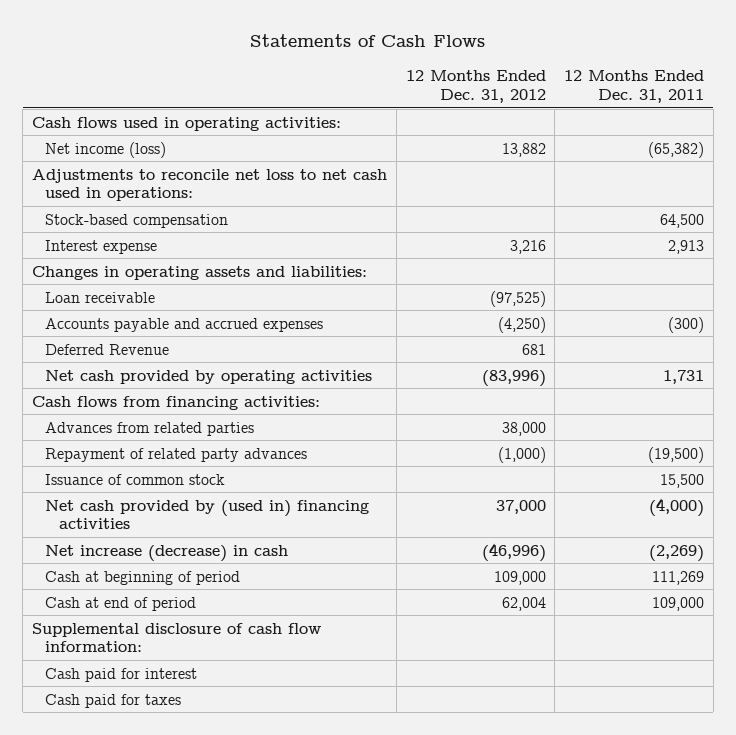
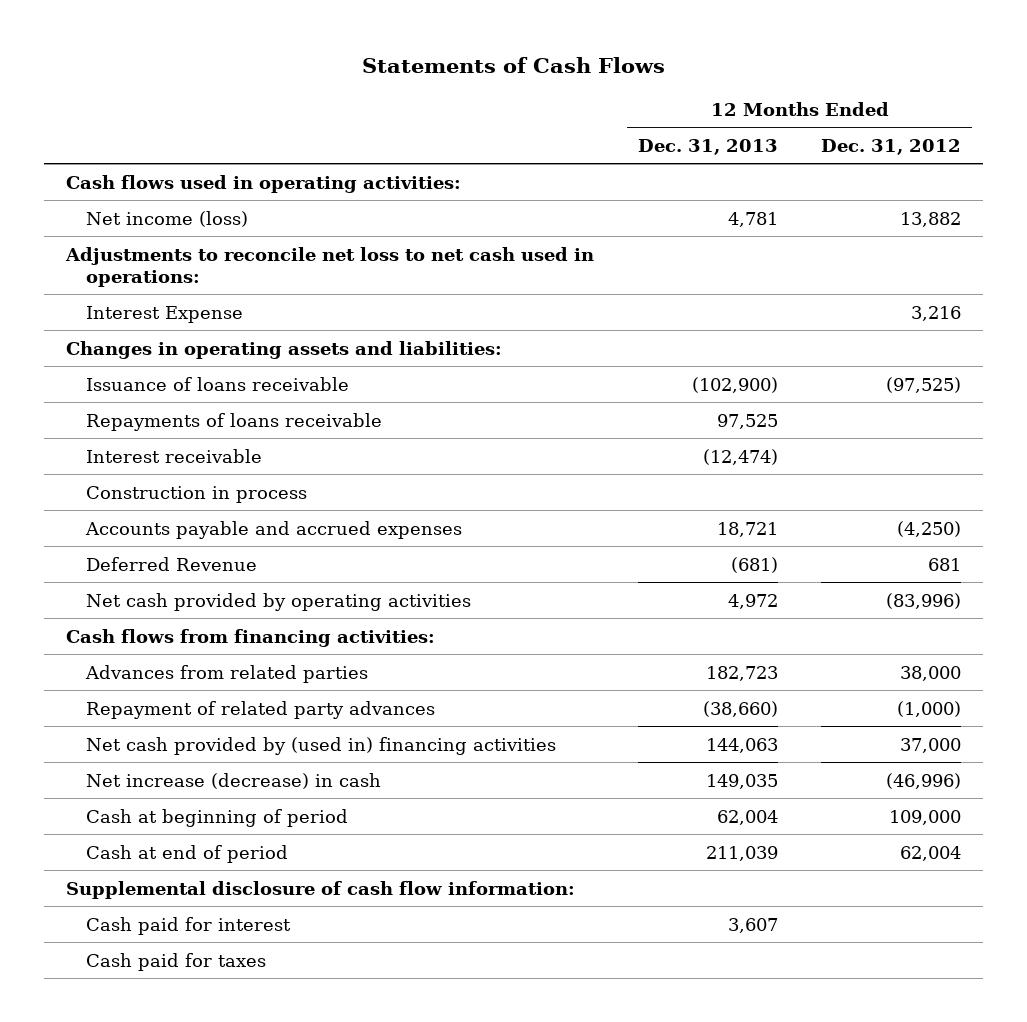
[564,70,705,103] 12 Months Ended Dec. 31, 2011 -> none
none -> [637,138,778,155] Dec. 31, 2013
[45,213,229,228] Stock-based compensation -> none
[45,239,158,254] Interest expense -> [86,305,244,323] Interest Expense
[45,291,156,303] Loan receivable -> [86,376,350,391] Issuance of loans receivable
none -> [86,412,383,431] Repayments of loans receivable
none -> [86,448,263,463] Interest receivable
none -> [86,485,308,503] Construction in process
[45,473,226,485] Issuance of common stock -> none

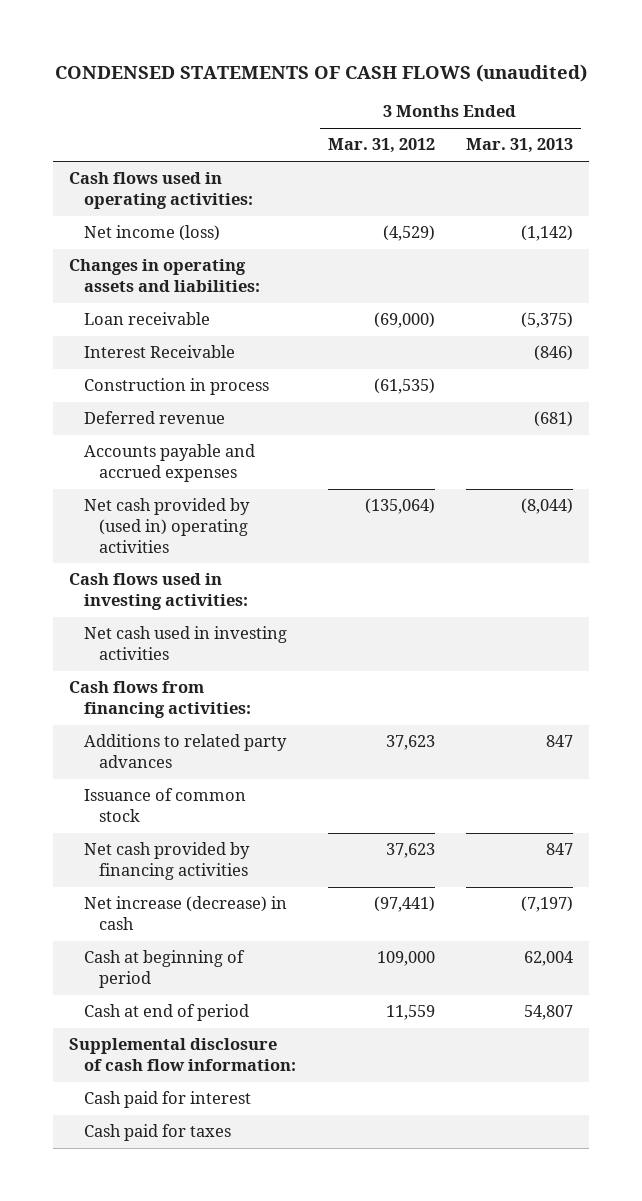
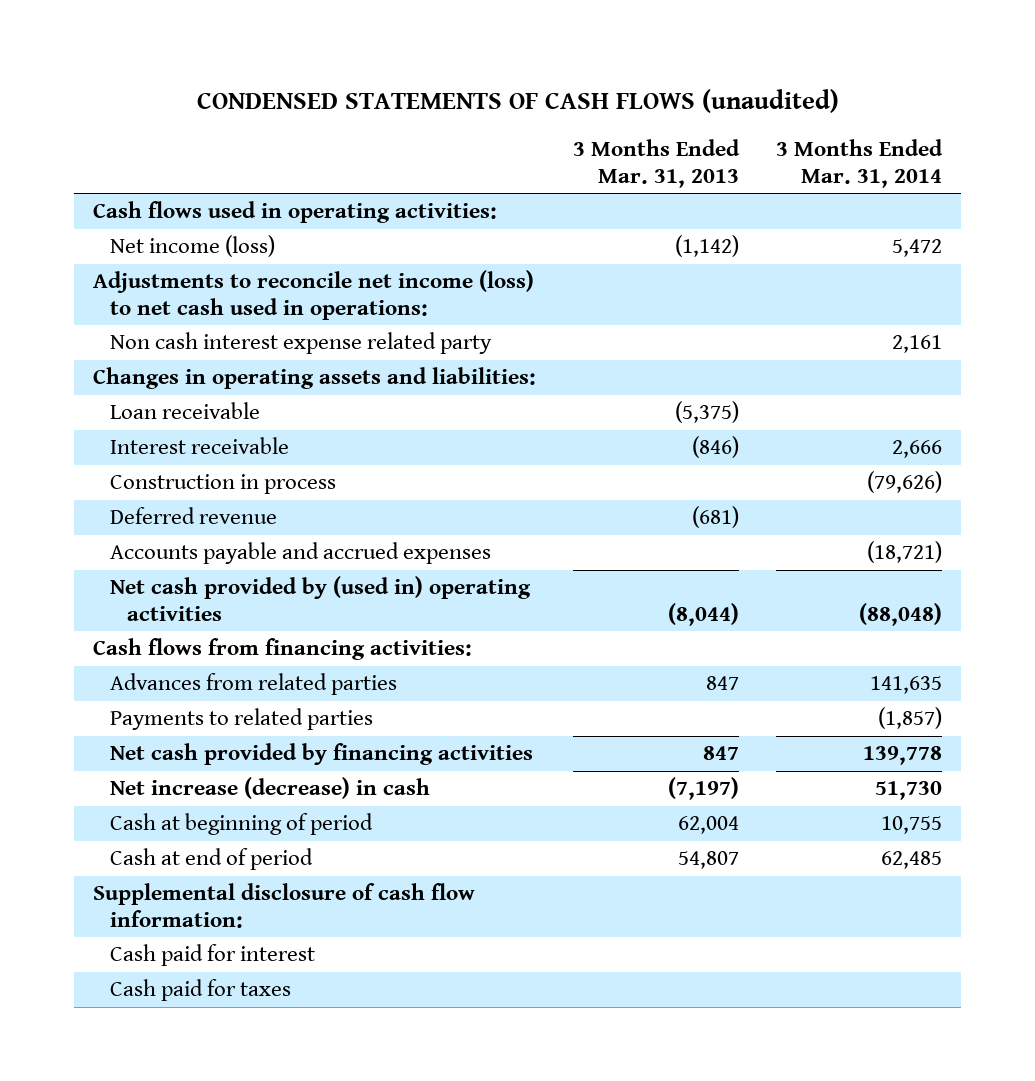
[327,138,435,154] Mar. 31, 2012 -> none
none -> [776,139,944,188] 3 Months Ended Mar. 31, 2014
none -> [92,270,534,321] Adjustments to reconcile net income (loss) to net cash used in operations:
none -> [110,332,493,355] Non cash interest expense related party
[84,345,236,359] Interest Receivable -> [110,437,290,455] Interest receivable
[69,573,249,610] Cash flows used in investing activities: -> none
[84,626,288,660] Net cash used in investing activities -> none
[84,788,247,822] Issuance of common stock -> none
[84,734,288,768] Additions to related party advances -> [110,673,398,696] Advances from related parties
none -> [110,708,374,731] Payments to related parties

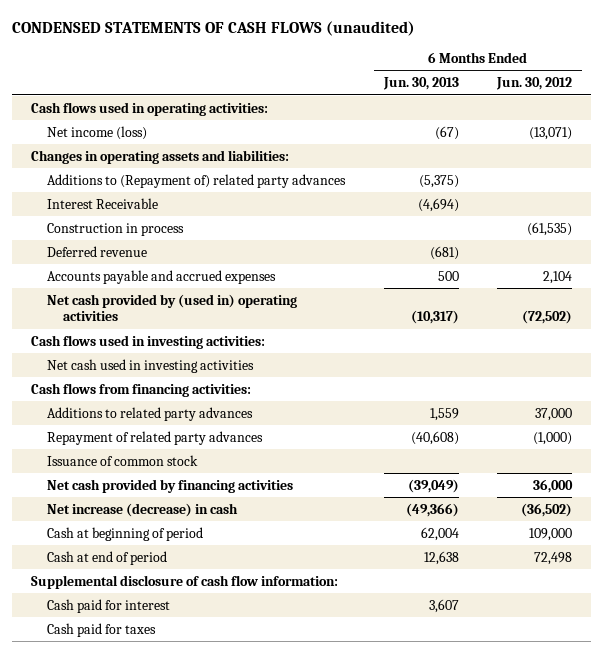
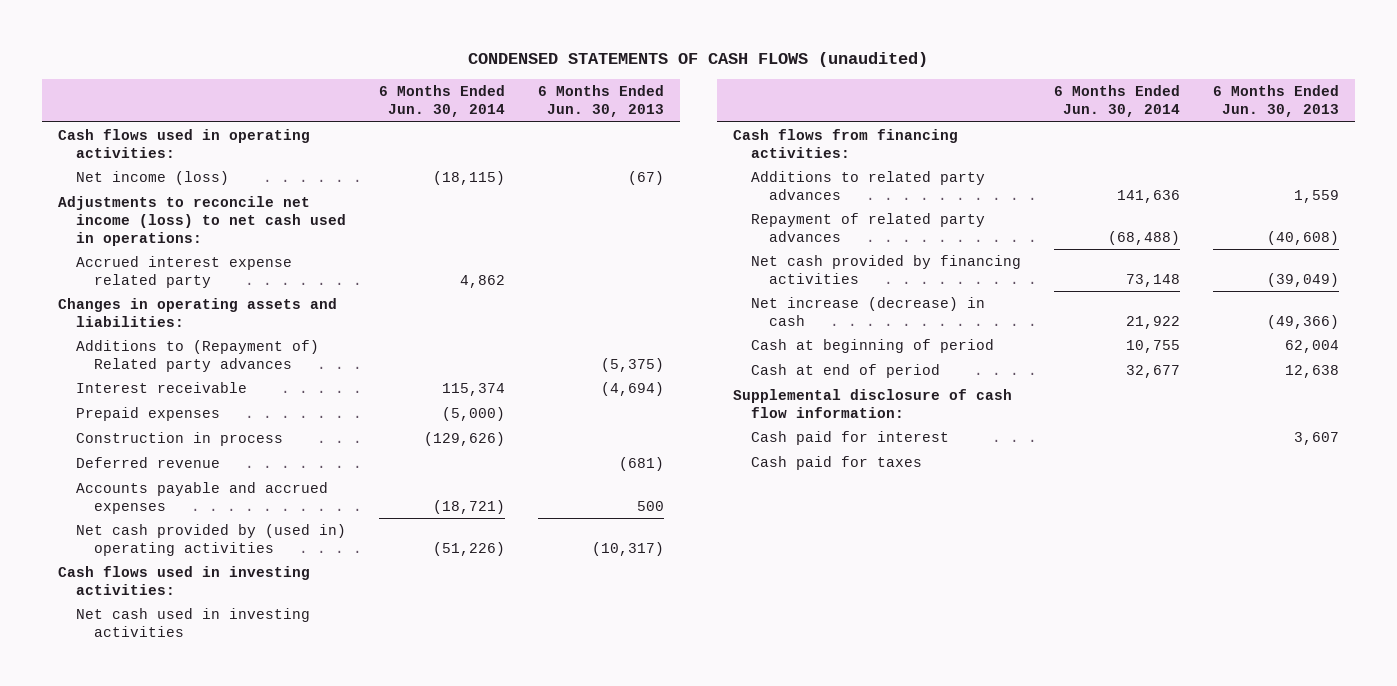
[496,77,573,91] Jun. 30, 2012 -> none
none -> [378,85,505,118] 6 Months Ended Jun. 30, 2014
none -> [57,196,346,246] Adjustments to reconcile net income (loss) to net cash used in operations:
none -> [75,256,292,289] Accrued interest expense related party
[47,173,347,188] Additions to (Repayment of) related party advances -> [75,340,319,373] Additions to (Repayment of) Related party advances
[47,197,159,209] Interest Receivable -> [75,382,247,394] Interest receivable
none -> [75,407,220,422] Prepaid expenses
[47,454,199,466] Issuance of common stock -> none

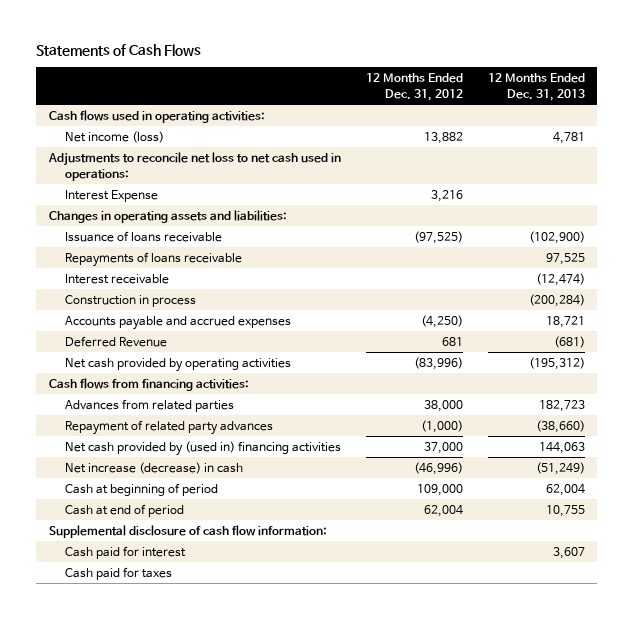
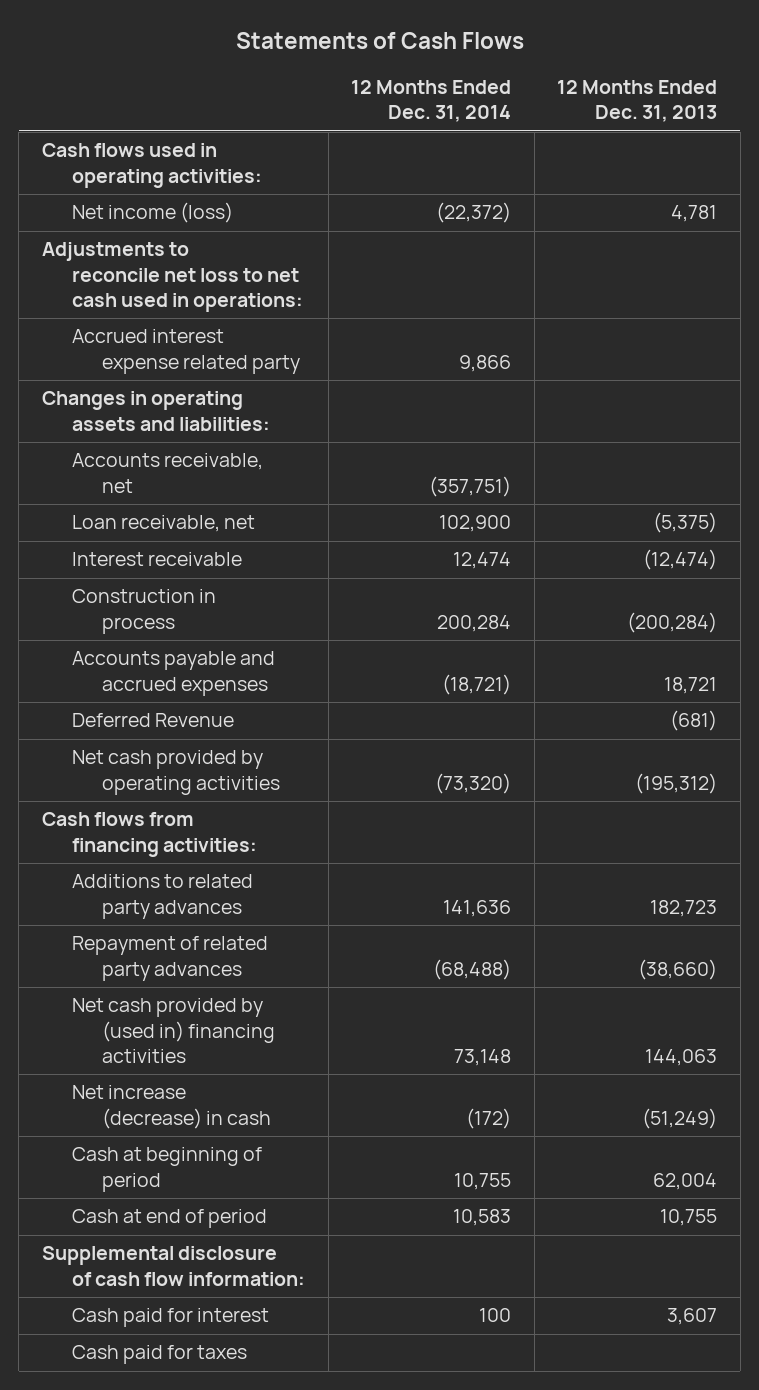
[366,73,464,101] 12 Months Ended Dec. 31, 2012 -> none
none -> [351,80,512,123] 12 Months Ended Dec. 31, 2014
[65,190,159,203] Interest Expense -> [72,329,301,374] Accrued interest expense related party
[65,231,223,243] Issuance of loans receivable -> none
[65,252,243,268] Repayments of loans receivable -> none
none -> [72,453,264,493] Accounts receivable, net
none -> [72,515,256,533] Loan receivable, net
[65,399,235,413] Advances from related parties -> [72,874,254,919] Additions to related party advances

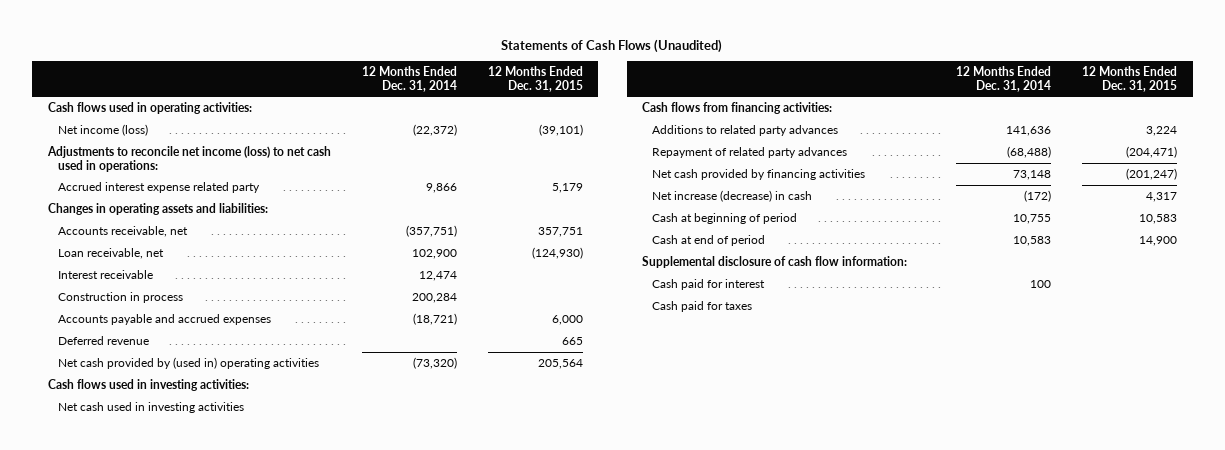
[235,32,524,50] Statements of Cash Flows -> [501,38,723,53] Statements of Cash Flows (Unaudited)
[557,80,718,123] 12 Months Ended Dec. 31, 2013 -> none
none -> [487,66,583,92] 12 Months Ended Dec. 31, 2015
[41,242,304,313] Adjustments to reconcile net loss to net cash used in operations: -> [46,146,331,172] Adjustments to reconcile net income (loss) to net cash used in operations:
[72,713,235,728] Deferred Revenue -> [57,336,149,346] Deferred revenue
[72,750,281,795] Net cash provided by operating activities -> [57,357,319,370] Net cash provided by (used in) operating activities
none -> [47,379,249,392] Cash flows used in investing activities:
none -> [57,402,244,414] Net cash used in investing activities
[72,998,276,1064] Net cash provided by (used in) financing activities -> [652,169,866,181] Net cash provided by financing activities

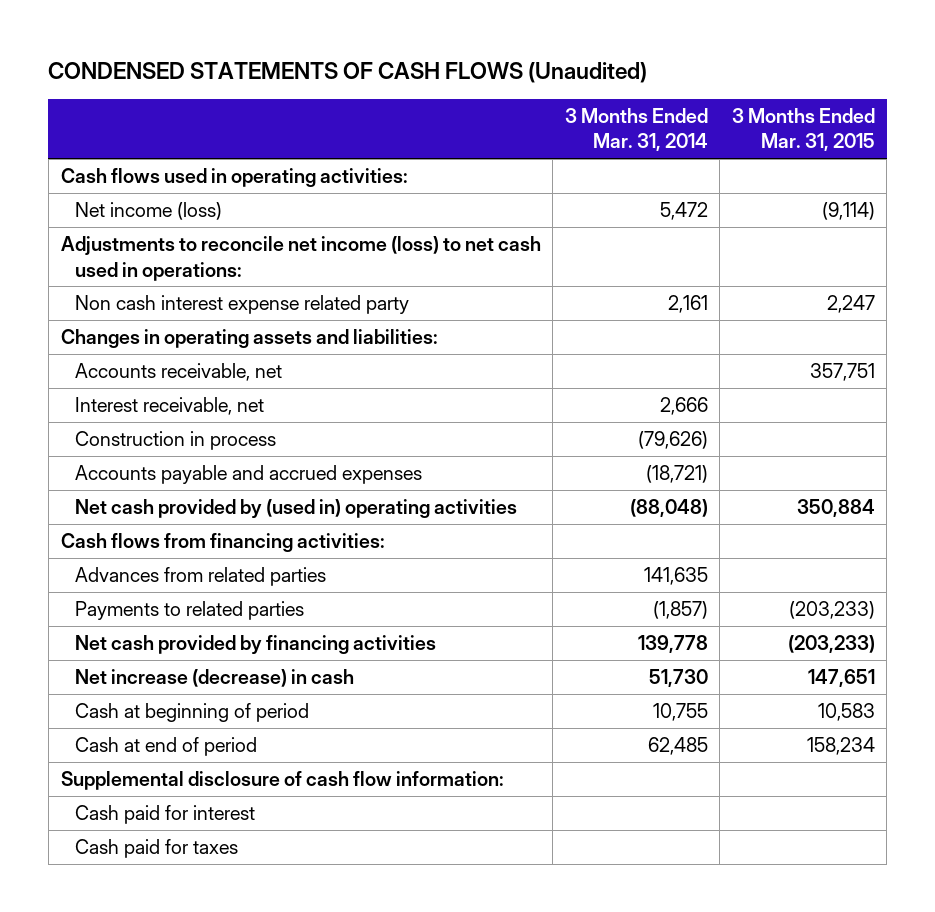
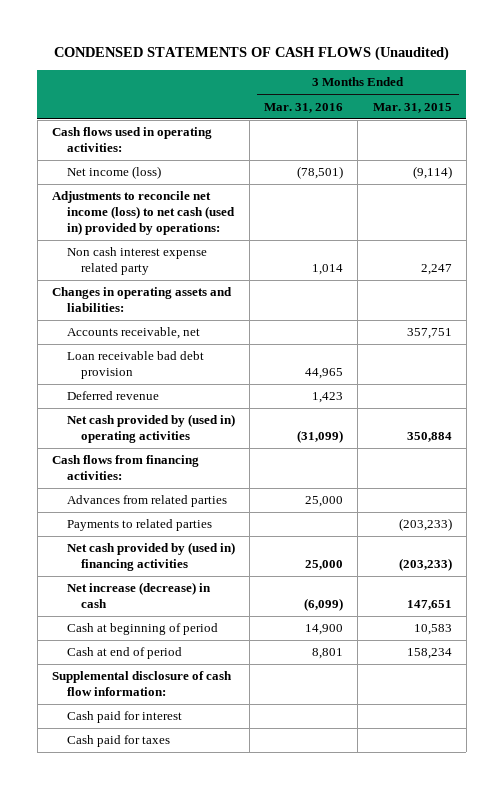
[564,107,708,152] 3 Months Ended Mar. 31, 2014 -> none
none -> [264,102,344,113] Mar. 31, 2016
[60,236,541,281] Adjustments to reconcile net income (loss) to net cash used in operations: -> [52,191,235,235] Adjustments to reconcile net income (loss) to net cash (used in) provided by operations:
[75,397,265,416] Interest receivable, net -> none
[75,431,277,451] Construction in process -> none
[75,465,423,485] Accounts payable and accrued expenses -> none
none -> [66,351,204,380] Loan receivable bad debt provision
none -> [66,391,159,401] Deferred revenue
[75,635,437,655] Net cash provided by financing activities -> [66,542,235,572] Net cash provided by (used in) financing activities

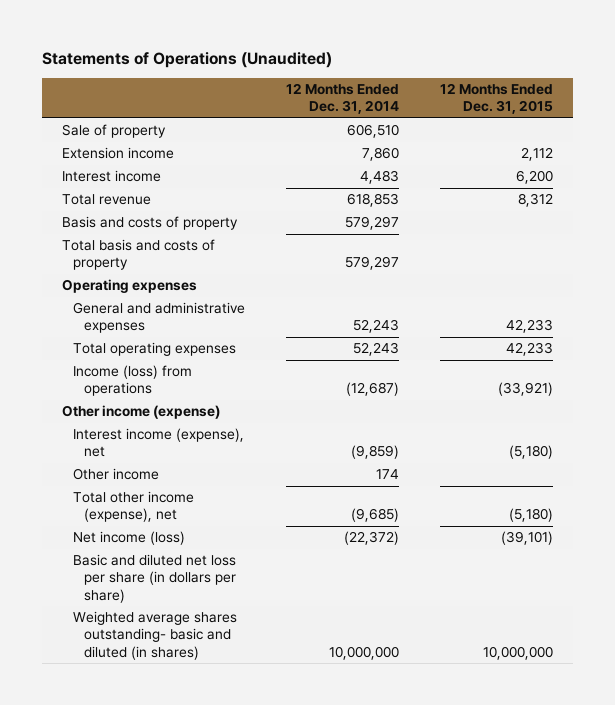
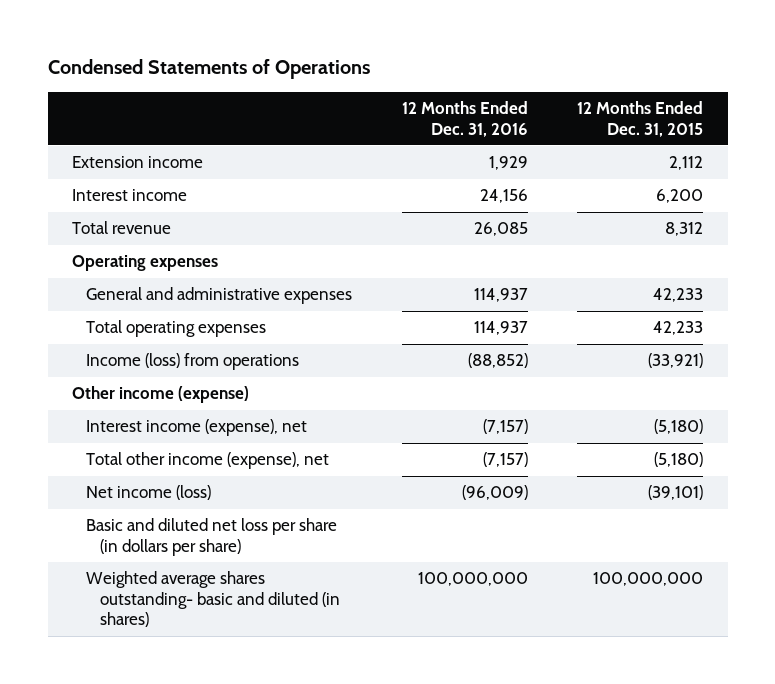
[41,51,332,68] Statements of Operations (Unaudited) -> [47,59,370,80] Condensed Statements of Operations
[285,82,399,115] 12 Months Ended Dec. 31, 2014 -> none
none -> [401,101,528,137] 12 Months Ended Dec. 31, 2016
[62,124,167,139] Sale of property -> none
[62,216,239,231] Basis and costs of property -> none
[62,239,216,271] Total basis and costs of property -> none
[73,468,160,481] Other income -> none
[482,645,553,660] 10,000,000 -> [592,572,703,587] 100,000,000

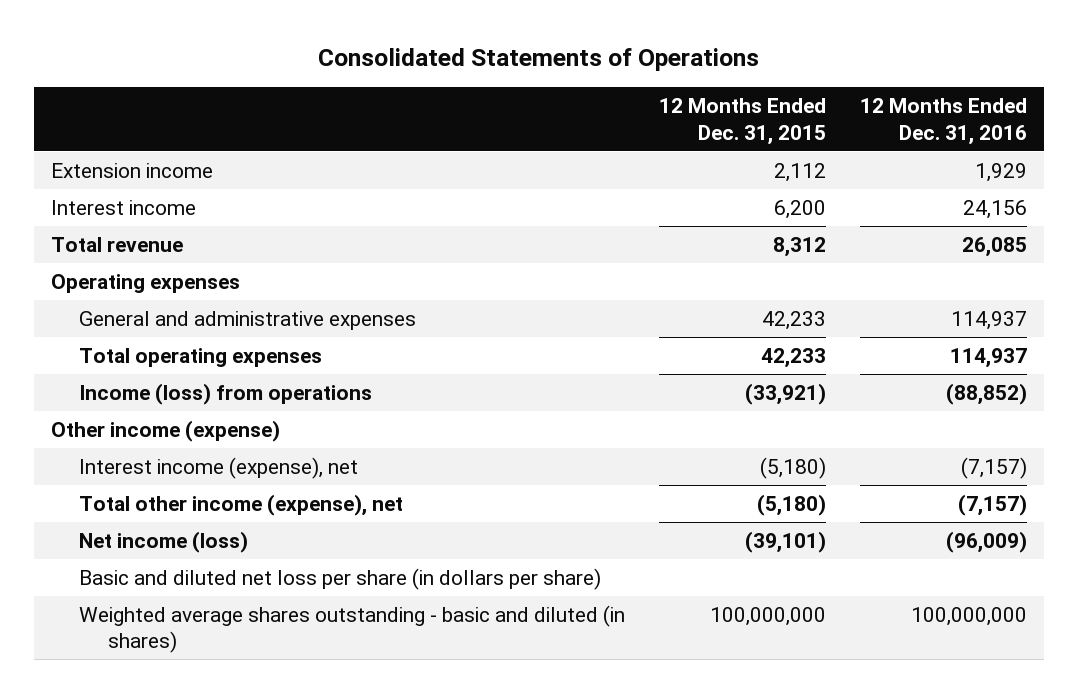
[47,59,370,80] Condensed Statements of Operations -> [317,48,759,72] Consolidated Statements of Operations
[86,571,341,628] Weighted average shares outstanding- basic and diluted (in shares) -> [79,604,626,654] Weighted average shares outstanding - basic and diluted (in shares)

